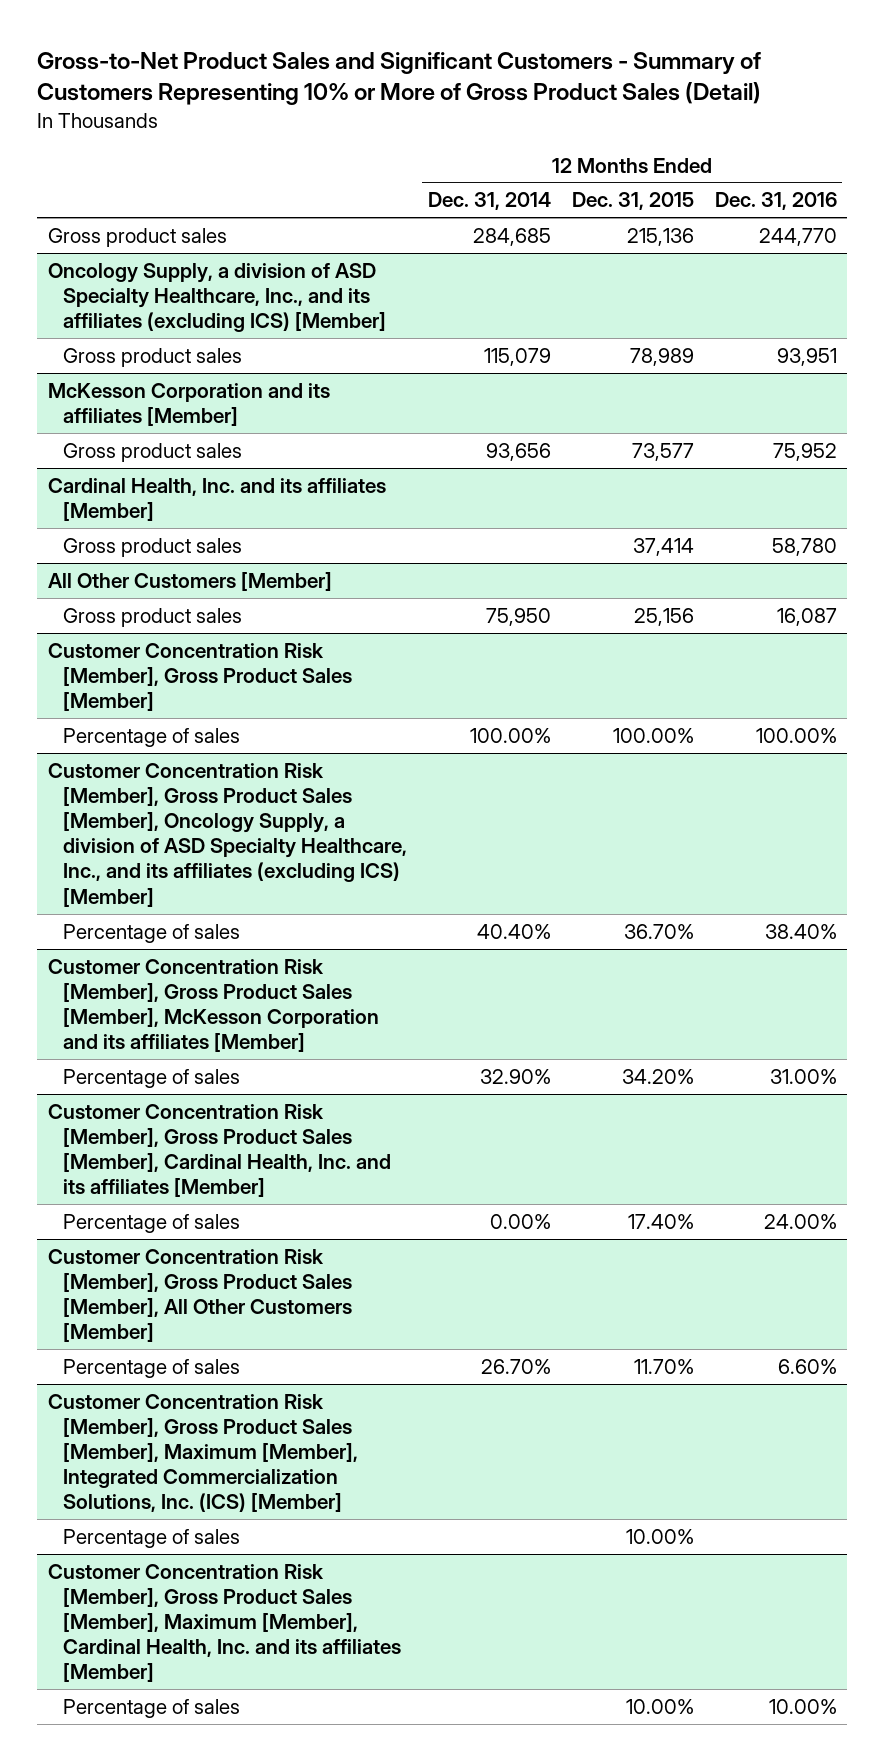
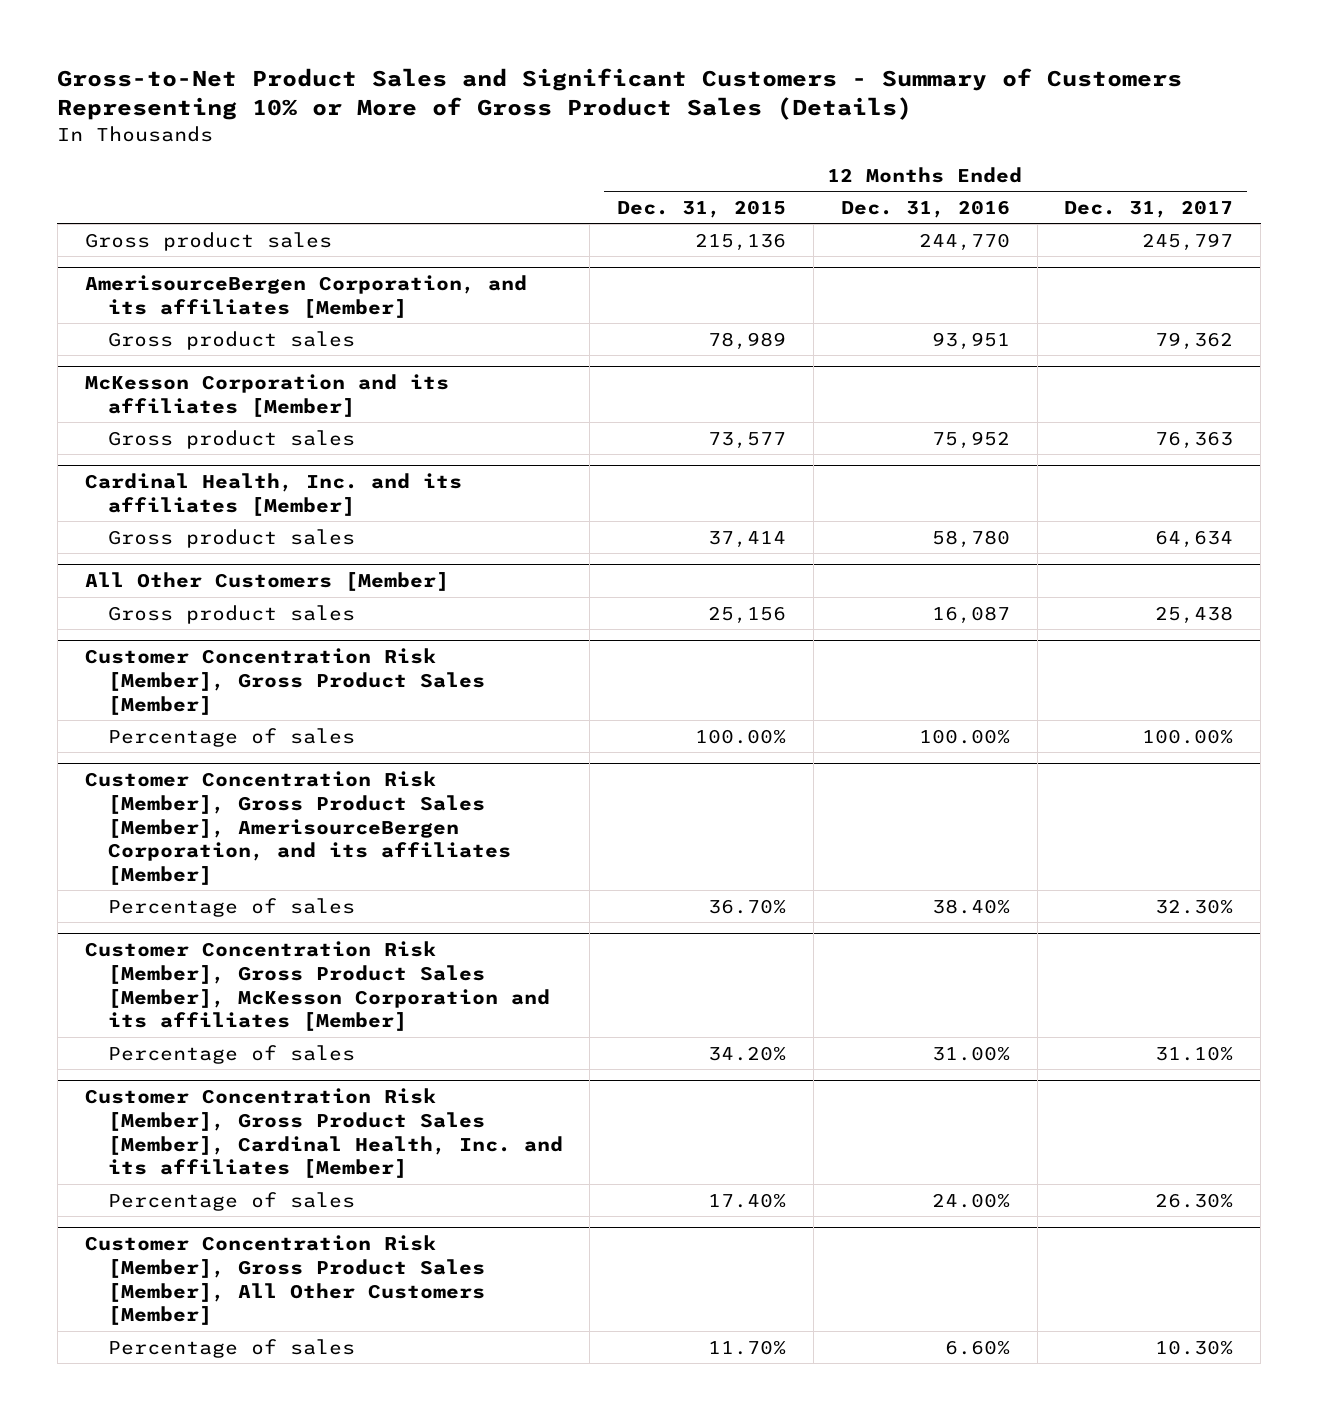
[37,51,762,106] Gross-to-Net Product Sales and Significant Customers - Summary of Customers Representing 10% or More of Gross Product Sales (Detail) -> [57,68,1183,121] Gross-to-Net Product Sales and Significant Customers - Summary of Customers Representing 10% or More of Gross Product Sales (Details)
[427,192,551,211] Dec. 31, 2014 -> none
none -> [1064,199,1234,218] Dec. 31, 2017
[47,262,386,333] Oncology Supply, a division of ASD Specialty Healthcare, Inc., and its affiliates (excluding ICS) [Member] -> none
none -> [84,275,527,318] AmerisourceBergen Corporation, and its affiliates [Member]
[47,762,407,907] Customer Concentration Risk [Member], Gross Product Sales [Member], Oncology Supply, a division of ASD Specialty Healthcare, Inc., and its affiliates (excluding ICS) [Member] -> none
none -> [84,771,511,885] Customer Concentration Risk [Member], Gross Product Sales [Member], AmerisourceBergen Corporation, and its affiliates [Member]
[47,1393,358,1513] Customer Concentration Risk [Member], Gross Product Sales [Member], Maximum [Member], Integrated Commercialization Solutions, Inc. (ICS) [Member] -> none
[62,1528,240,1548] Percentage of sales -> none
[47,1563,401,1683] Customer Concentration Risk [Member], Gross Product Sales [Member], Maximum [Member], Cardinal Health, Inc. and its affiliates [Member] -> none
[62,1698,240,1718] Percentage of sales -> none

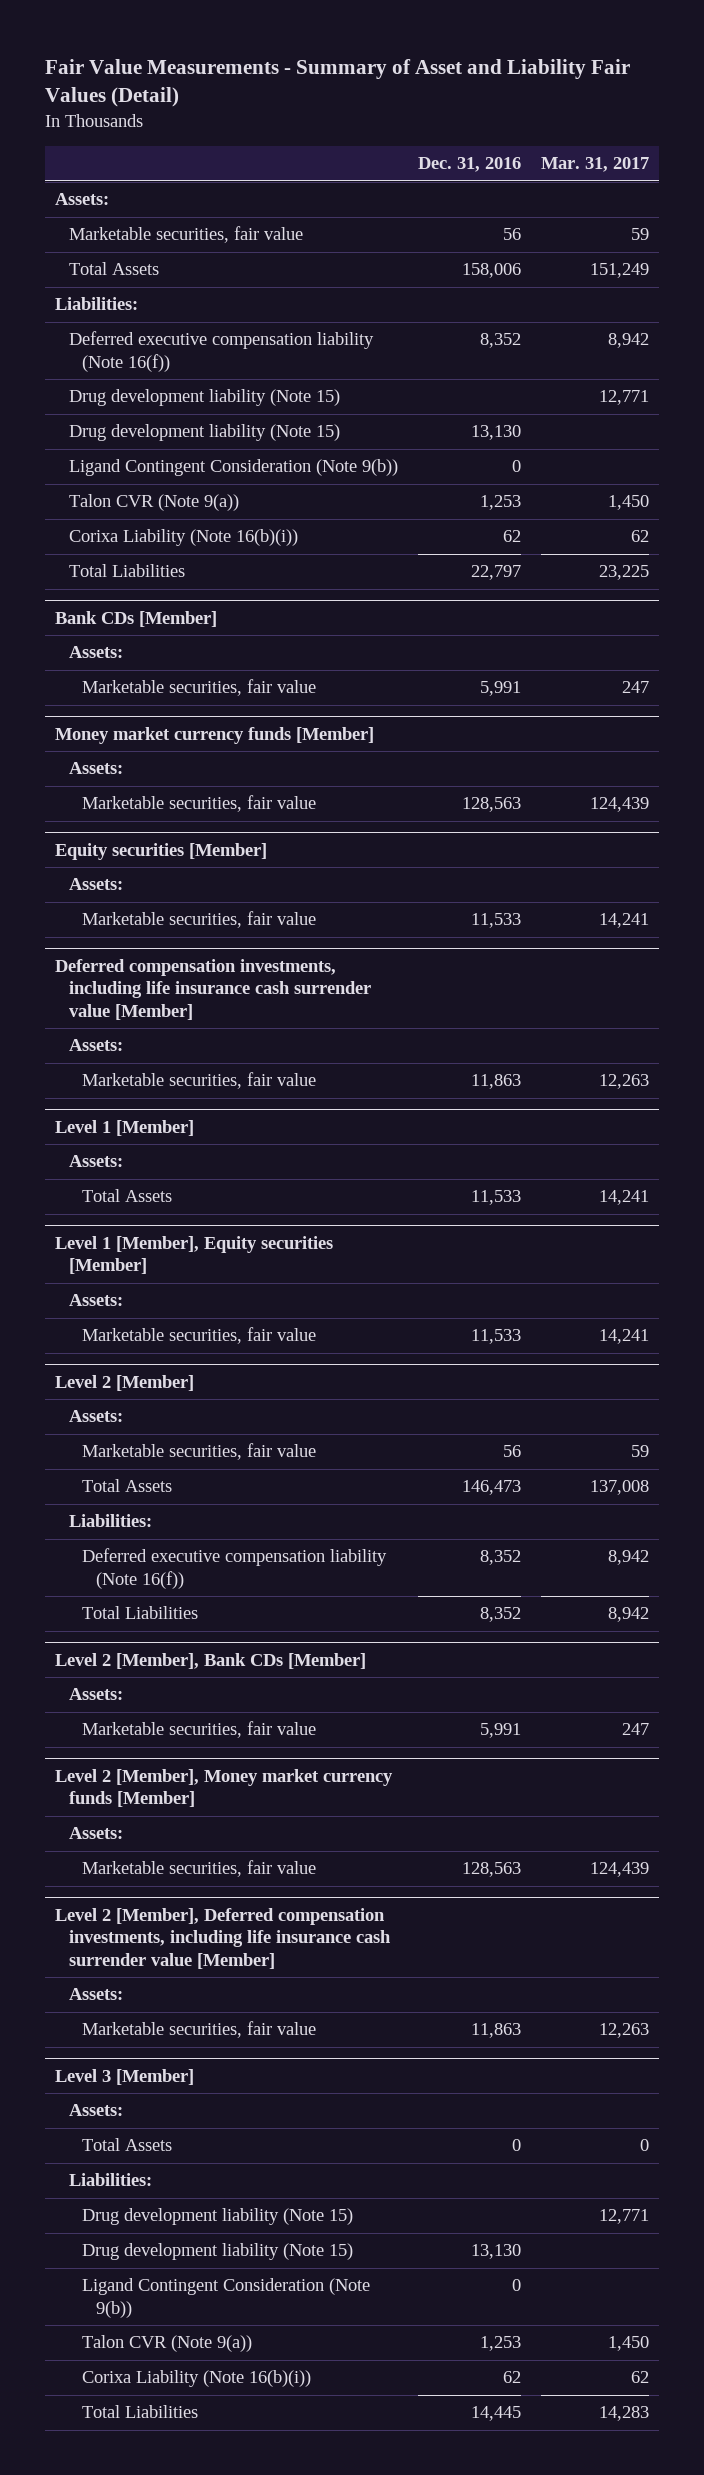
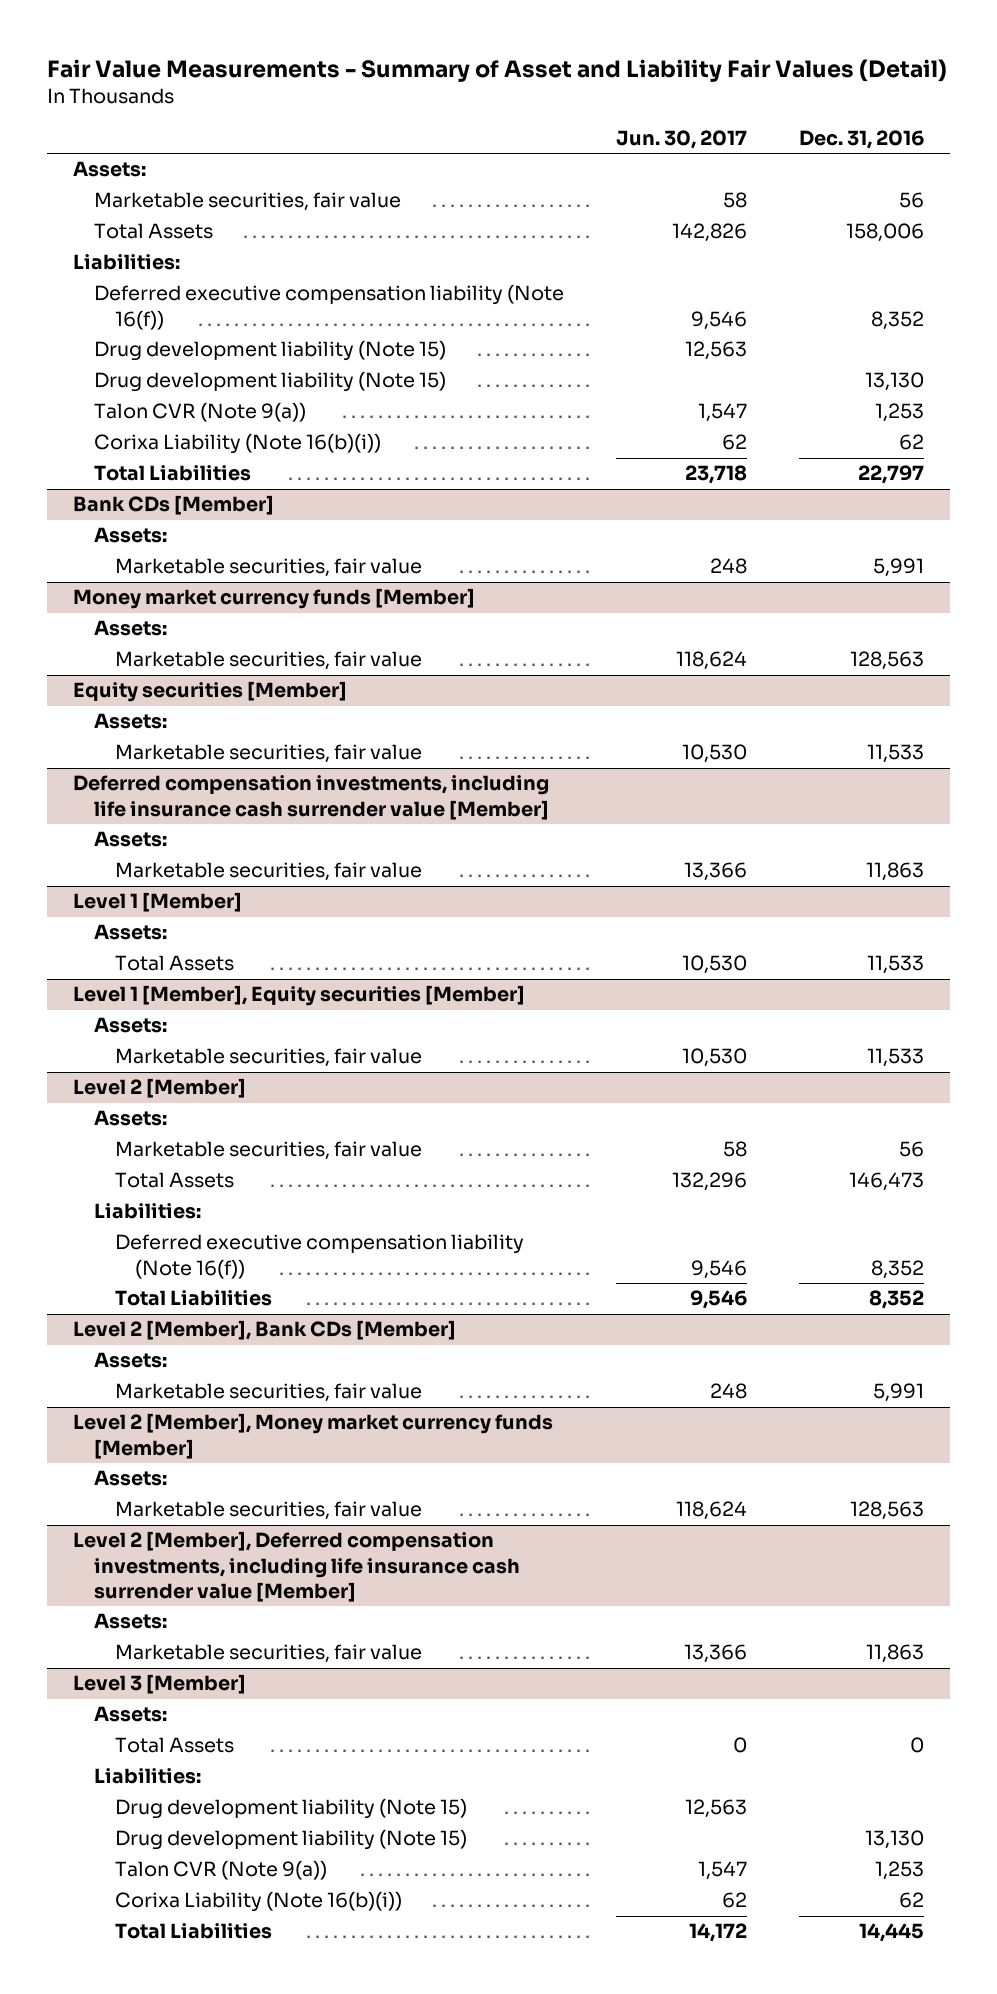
[540,157,649,173] Mar. 31, 2017 -> none
none -> [615,129,747,149] Jun. 30, 2017
[68,459,398,477] Ligand Contingent Consideration (Note 9(b)) -> none
[82,2278,371,2318] Ligand Contingent Consideration (Note 9(b)) -> none

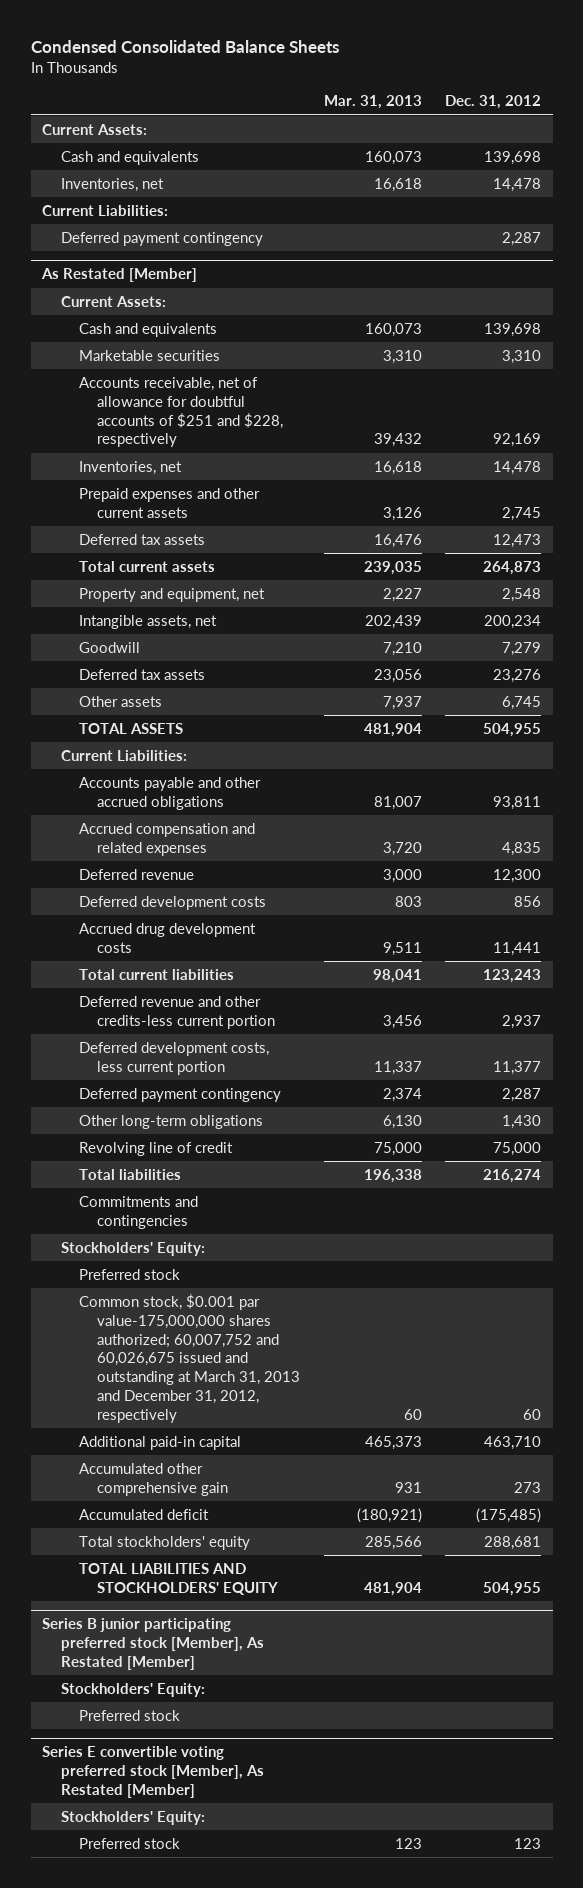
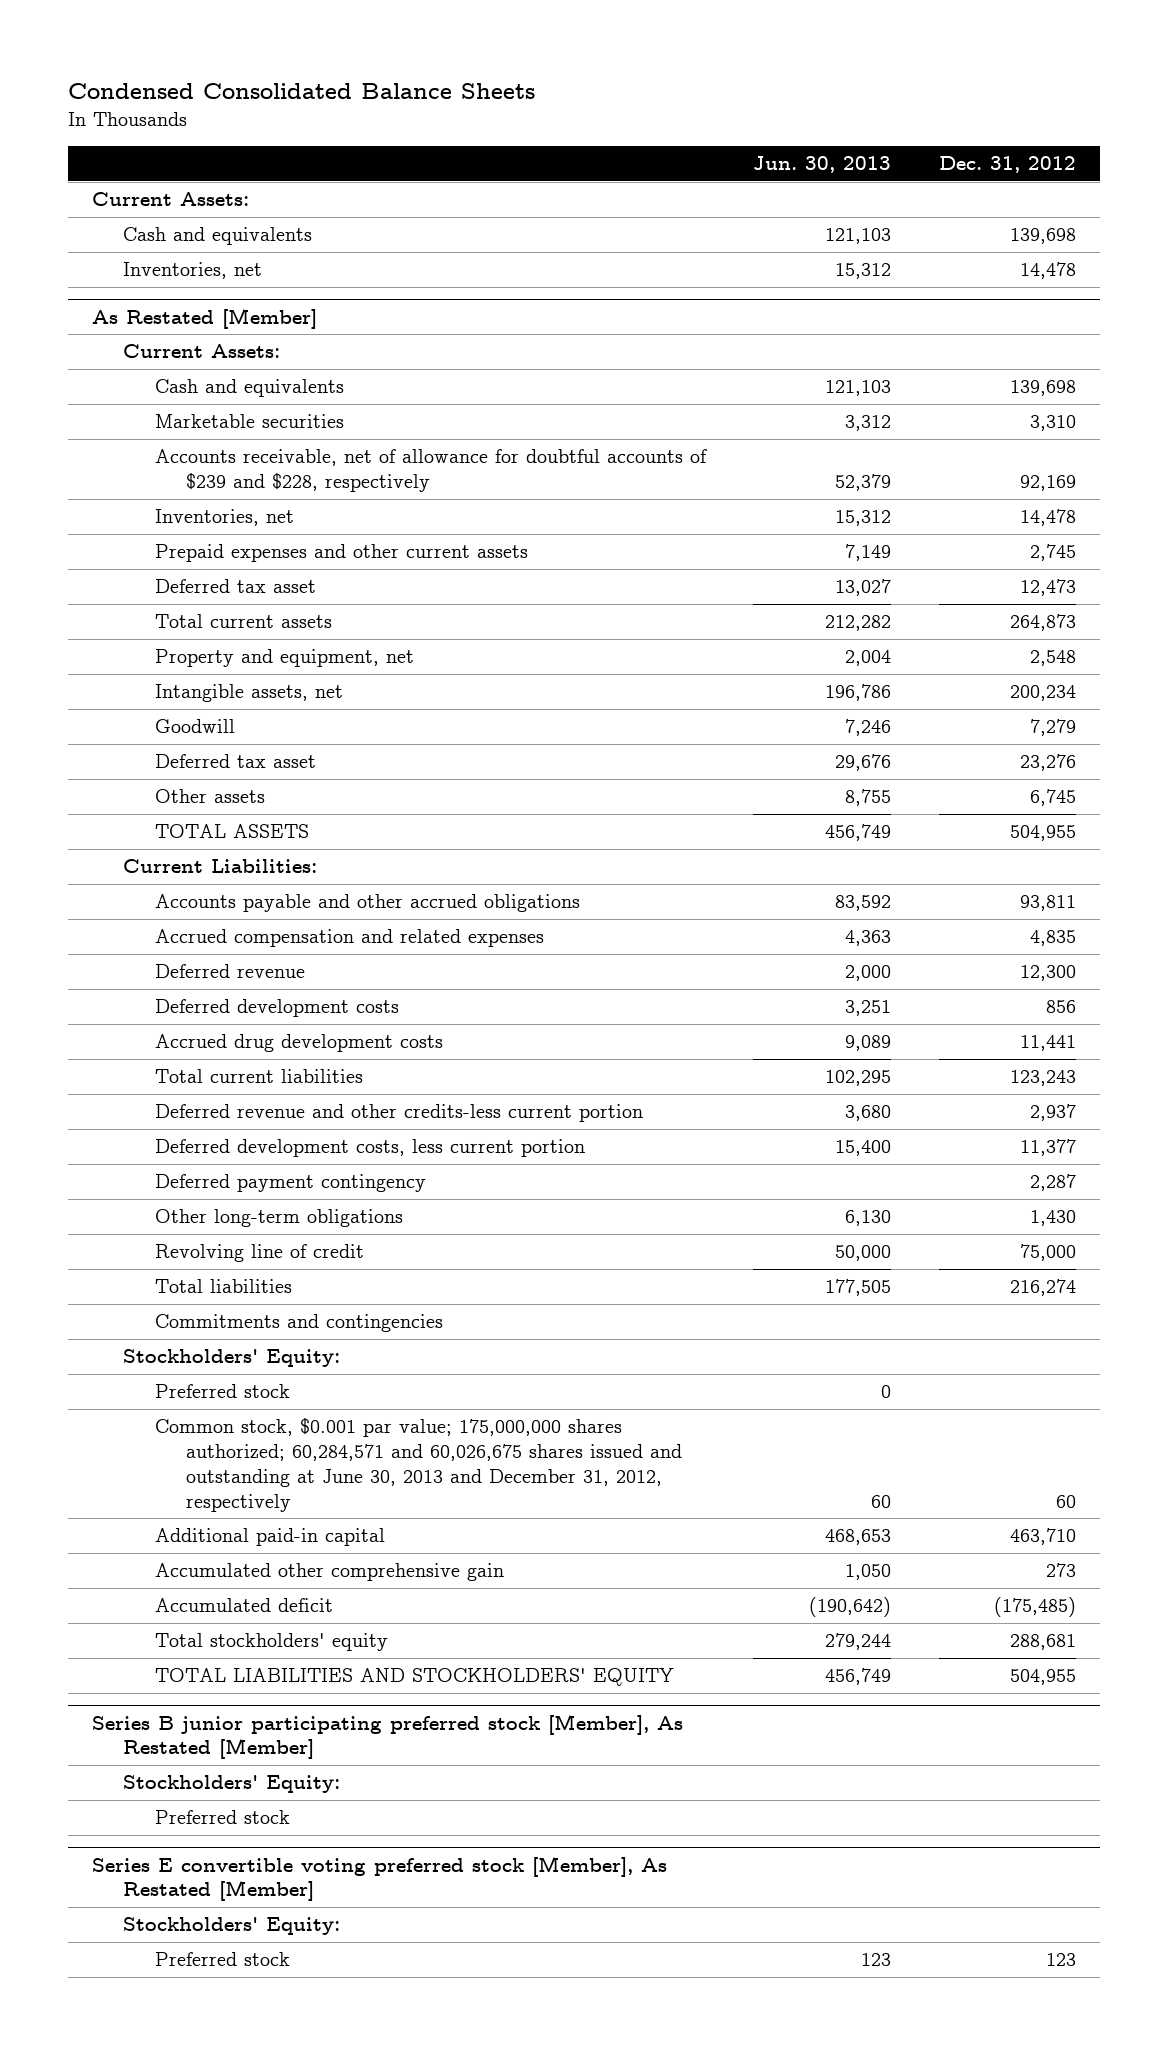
[323,95,422,110] Mar. 31, 2013 -> none
none -> [753,156,892,174] Jun. 30, 2013
[42,204,169,216] Current Liabilities: -> none
[60,231,263,246] Deferred payment contingency -> none
[78,376,284,448] Accounts receivable, net of allowance for doubtful accounts of $251 and $228, respectively -> [154,449,707,493] Accounts receivable, net of allowance for doubtful accounts of $239 and $228, respectively
[78,533,205,545] Deferred tax assets -> [154,579,316,594] Deferred tax asset
[78,668,205,680] Deferred tax assets -> [154,754,316,769] Deferred tax asset
[78,1293,301,1423] Common stock, $0.001 par value-175,000,000 shares authorized; 60,007,752 and 60,026,675 issued and outstanding at March 31, 2013 and December 31, 2012, respectively -> [154,1418,683,1512] Common stock, $0.001 par value; 175,000,000 shares authorized; 60,284,571 and 60,026,675 shares issued and outstanding at June 30, 2013 and December 31, 2012, respectively

